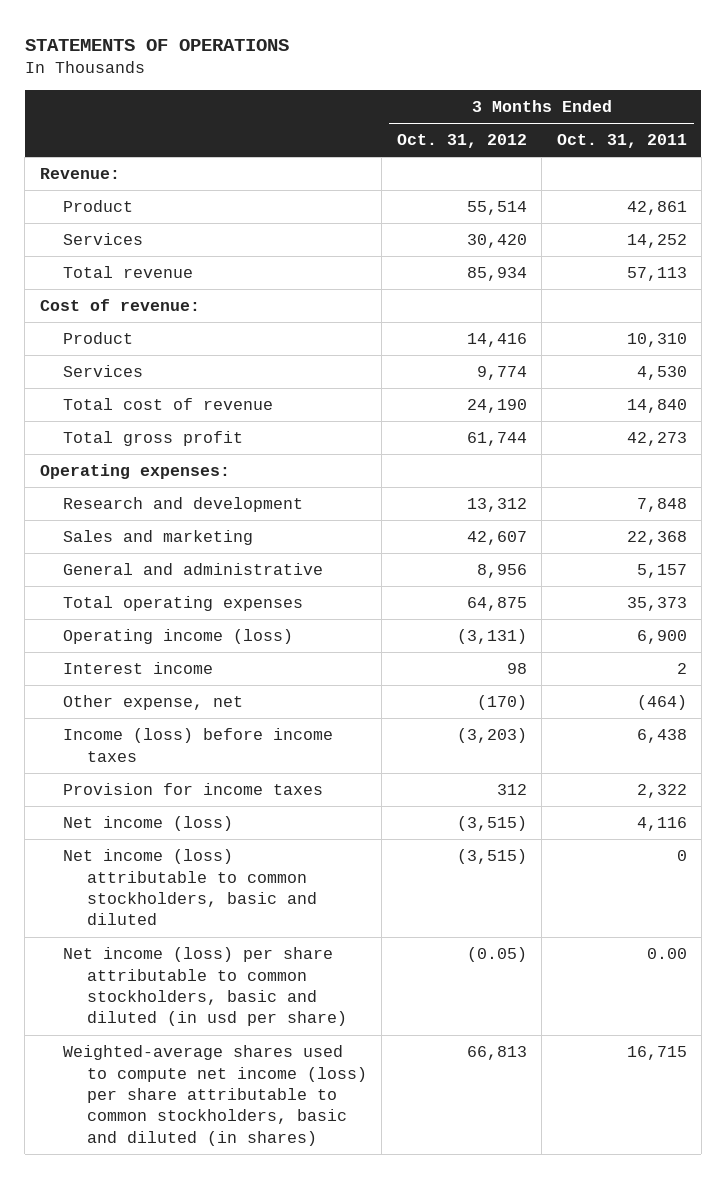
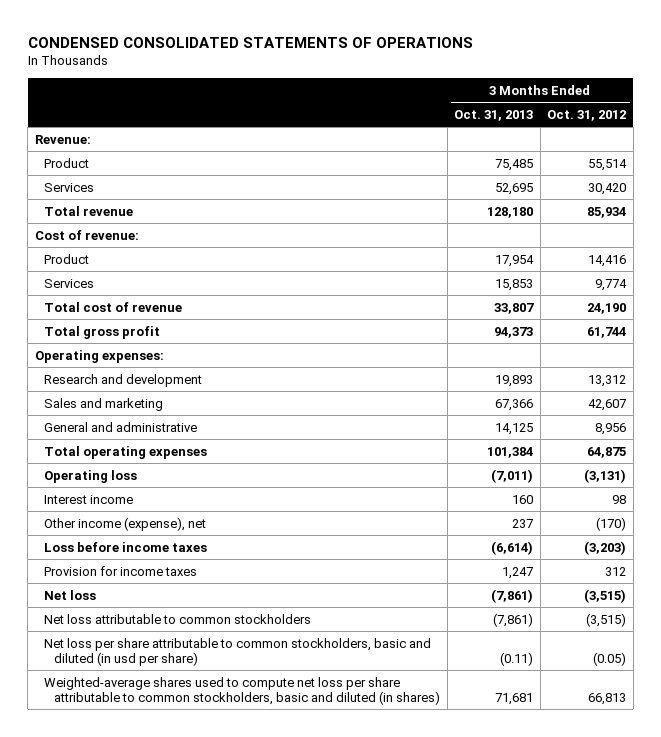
[24,38,289,51] STATEMENTS OF OPERATIONS -> [27,36,473,48] CONDENSED CONSOLIDATED STATEMENTS OF OPERATIONS
[556,134,687,149] Oct. 31, 2011 -> none
none -> [454,109,534,121] Oct. 31, 2013
[63,629,294,645] Operating income (loss) -> [44,469,138,483] Operating loss
[63,695,244,711] Other expense, net -> [44,516,207,531] Other income (expense), net
[63,728,334,762] Income (loss) before income taxes -> [44,541,208,552] Loss before income taxes
[63,816,234,832] Net income (loss) -> [44,589,97,600] Net loss
[63,849,318,926] Net income (loss) attributable to common stockholders, basic and diluted -> [44,613,312,624] Net loss attributable to common stockholders
[63,947,348,1027] Net income (loss) per share attributable to common stockholders, basic and diluted (in usd per share) -> [44,637,432,666] Net loss per share attributable to common stockholders, basic and diluted (in usd per share)
[63,1045,368,1146] Weighted-average shares used to compute net income (loss) per share attributable to common stockholders, basic and diluted (in shares) -> [44,676,440,705] Weighted-average shares used to compute net loss per share attributable to common stockholders, basic and diluted (in shares)

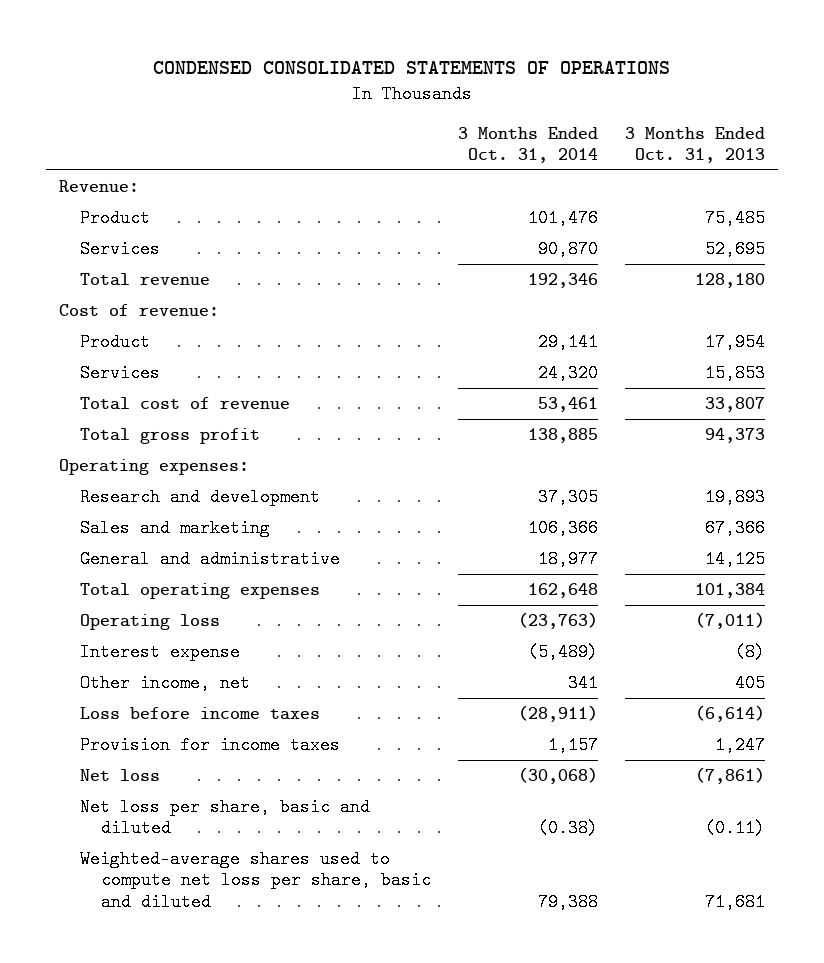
[547,109,627,121] Oct. 31, 2012 -> none
none -> [457,126,598,163] 3 Months Ended Oct. 31, 2014
[44,494,134,504] Interest income -> none
none -> [80,642,241,661] Interest expense
[44,516,207,531] Other income (expense), net -> [80,673,251,692] Other income, net
[512,518,534,528] 237 -> [734,673,765,692] 405
[44,613,312,624] Net loss attributable to common stockholders -> none
[44,637,432,666] Net loss per share attributable to common stockholders, basic and diluted (in usd per share) -> [80,797,371,838] Net loss per share, basic and diluted
[44,676,440,705] Weighted-average shares used to compute net loss per share attributable to common stockholders, basic and diluted (in shares) -> [80,849,431,911] Weighted-average shares used to compute net loss per share, basic and diluted

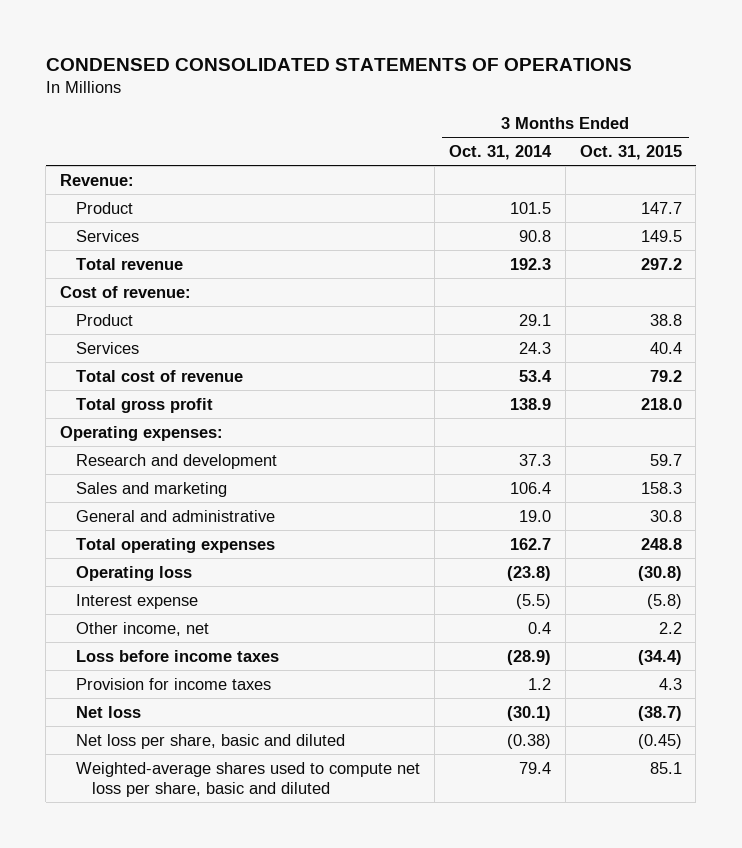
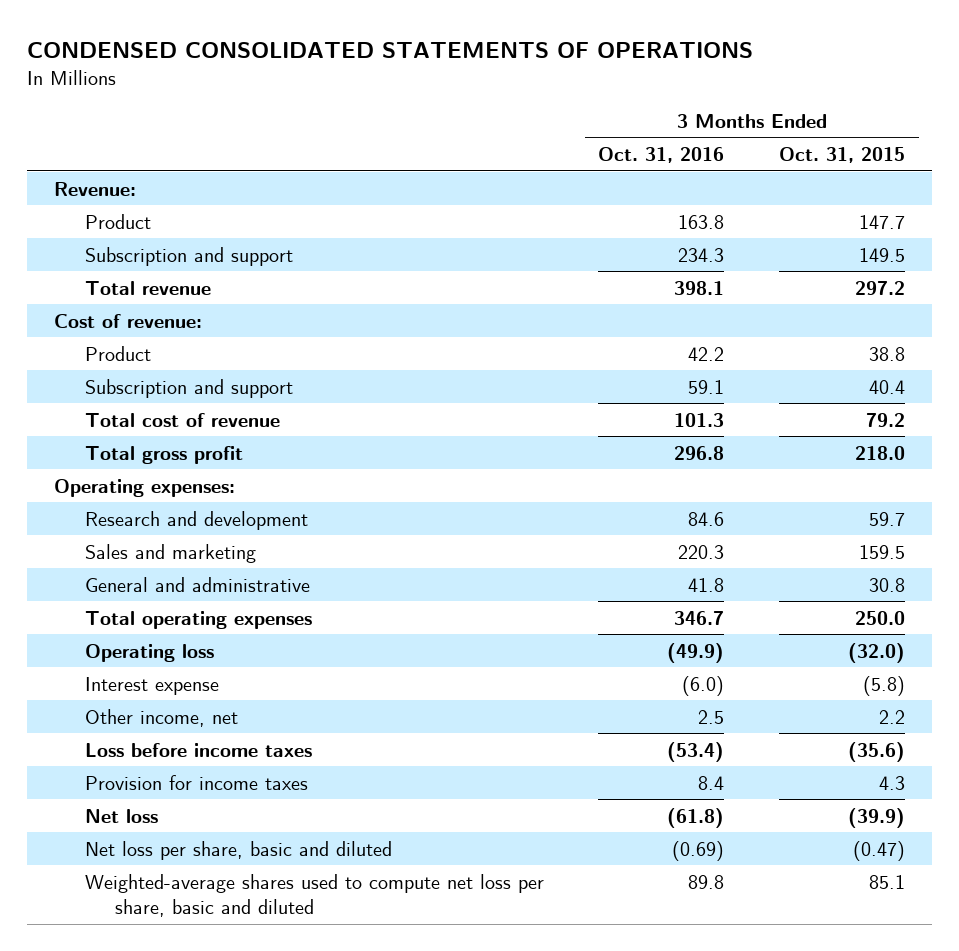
[448,145,552,161] Oct. 31, 2014 -> none
none -> [598,147,725,164] Oct. 31, 2016
[76,229,140,242] Services -> [84,246,293,266] Subscription and support
[76,341,140,354] Services -> [84,378,293,398] Subscription and support
[640,481,682,494] 158.3 -> [858,544,905,559] 159.5
[640,537,682,550] 248.8 -> [854,610,905,625] 250.0
[637,565,682,581] (30.8) -> [847,642,905,663] (32.0)
[637,649,682,665] (34.4) -> [847,741,905,762] (35.6)
[637,705,682,721] (38.7) -> [847,807,905,828] (39.9)
[637,733,682,749] (0.45) -> [852,840,905,861] (0.47)

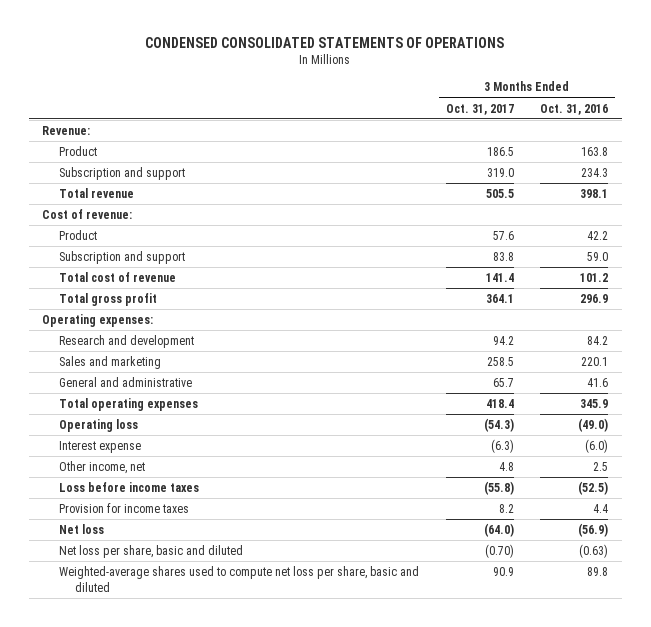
[778,147,905,164] Oct. 31, 2015 -> none
none -> [445,103,514,115] Oct. 31, 2017
[688,379,725,394] 59.1 -> [587,251,609,261] 59.0
[674,412,725,427] 101.3 -> [580,272,609,282] 101.2
[674,445,725,460] 296.8 -> [580,293,609,303] 296.9
[688,511,725,526] 84.6 -> [587,335,609,345] 84.2
[678,544,725,559] 220.3 -> [581,356,609,366] 220.1
[688,577,725,592] 41.8 -> [587,377,609,387] 41.6
[674,610,725,625] 346.7 -> [580,398,609,408] 345.9
[667,642,725,663] (49.9) -> [578,417,609,432] (49.0)
[667,741,725,762] (53.4) -> [578,480,609,495] (52.5)
[698,775,725,790] 8.4 -> [593,503,609,513] 4.4
[667,807,725,828] (61.8) -> [578,522,609,537] (56.9)
[672,840,725,861] (0.69) -> [579,543,609,558] (0.63)

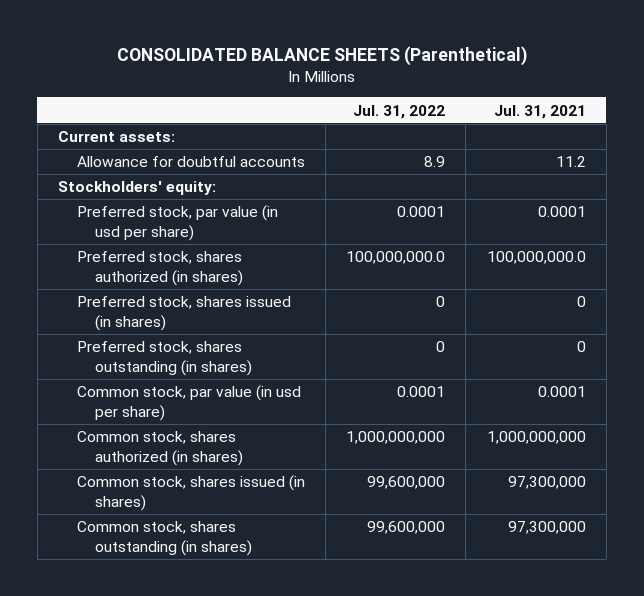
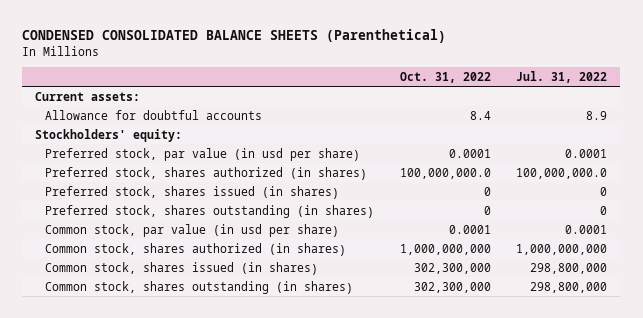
[116,46,527,67] CONSOLIDATED BALANCE SHEETS (Parenthetical) -> [22,29,447,44] CONDENSED CONSOLIDATED BALANCE SHEETS (Parenthetical)
[493,104,586,119] Jul. 31, 2021 -> none
none -> [399,71,491,83] Oct. 31, 2022
[367,476,446,490] 99,600,000 -> [530,262,608,274] 298,800,000
[367,521,446,535] 99,600,000 -> [530,281,608,293] 298,800,000

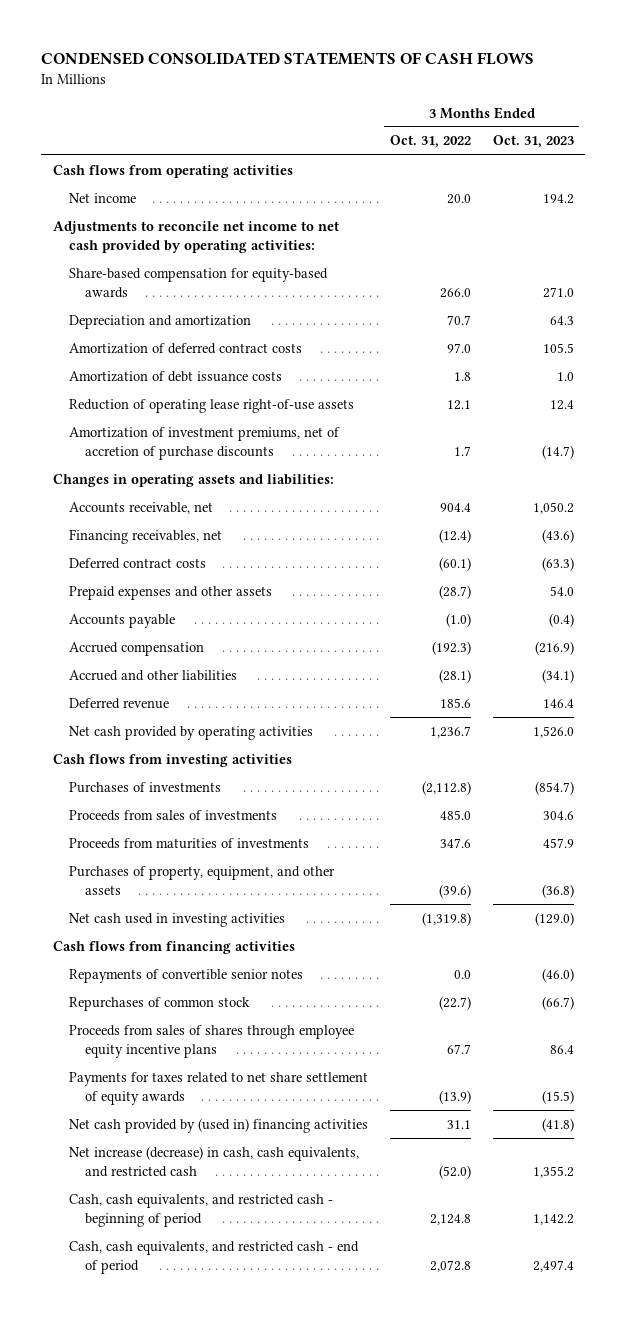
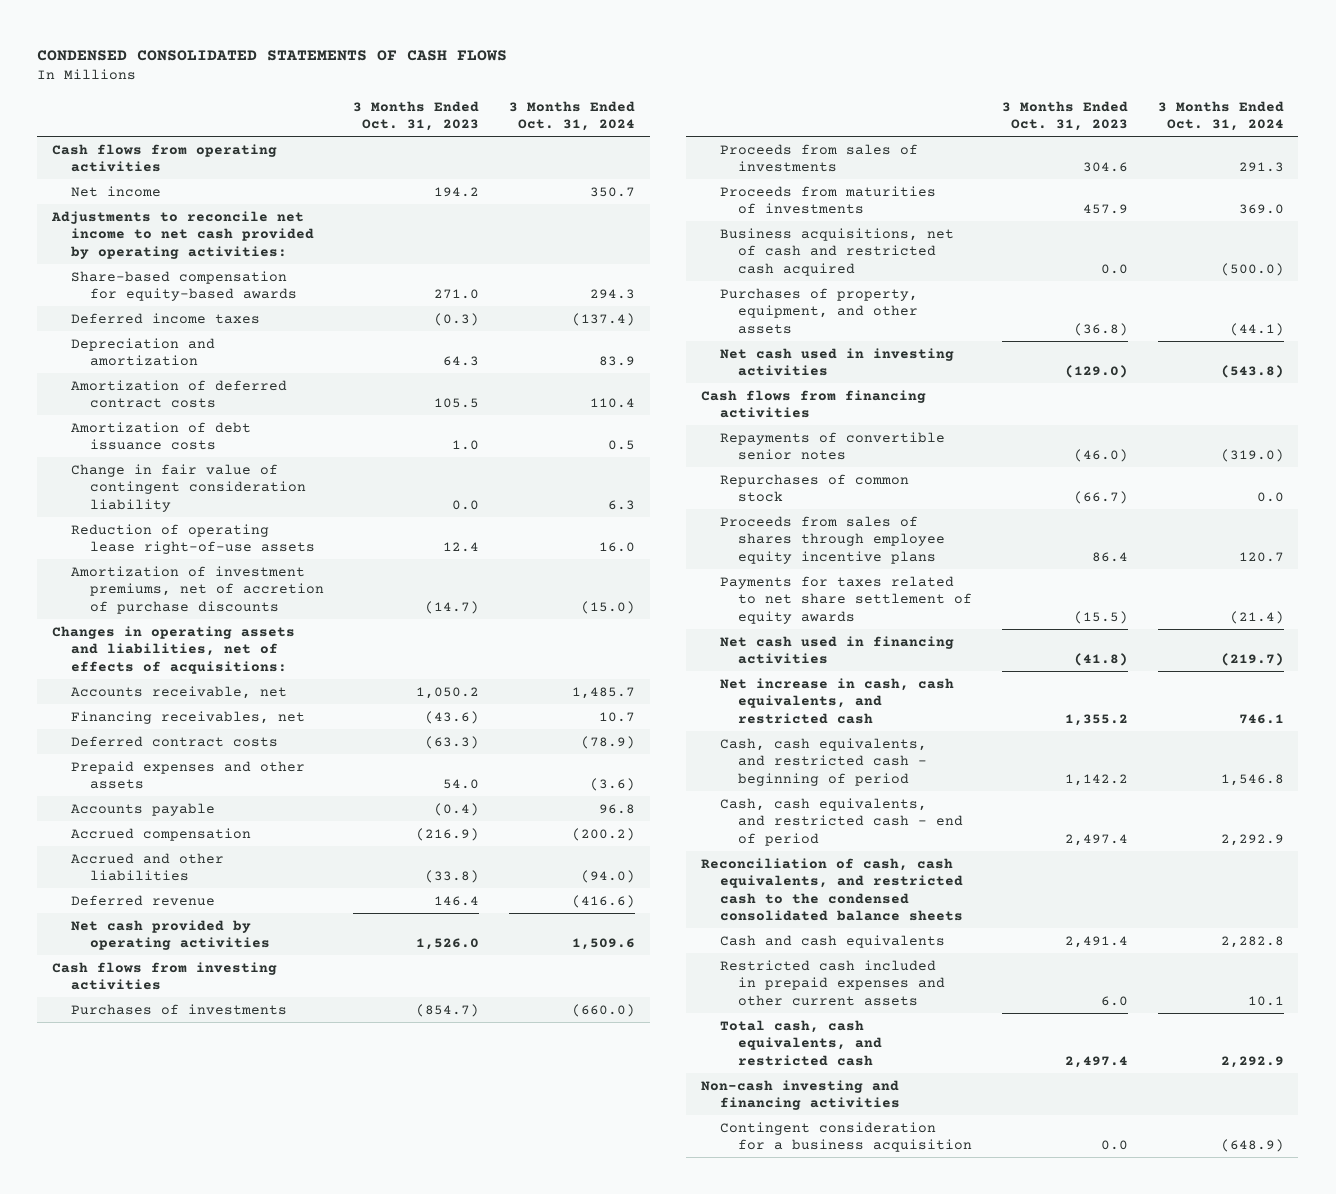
[389,135,471,149] Oct. 31, 2022 -> none
none -> [508,100,635,131] 3 Months Ended Oct. 31, 2024
none -> [70,312,260,324] Deferred income taxes
none -> [70,463,306,512] Change in fair value of contingent consideration liability
[52,473,334,487] Changes in operating assets and liabilities: -> [51,625,295,674] Changes in operating assets and liabilities, net of effects of acquisitions:
[541,668,574,683] (34.1) -> [425,870,480,884] (33.8)
none -> [719,227,954,276] Business acquisitions, net of cash and restricted cash acquired
[68,1117,368,1133] Net cash provided by (used in) financing activities -> [719,635,954,665] Net cash used in financing activities
[68,1145,359,1177] Net increase (decrease) in cash, cash equivalents, and restricted cash -> [719,677,954,724] Net increase in cash, cash equivalents, and restricted cash
none -> [700,857,963,922] Reconciliation of cash, cash equivalents, and restricted cash to the condensed consolidated balance sheets
none -> [719,934,945,948] Cash and cash equivalents
none -> [719,959,946,1006] Restricted cash included in prepaid expenses and other current assets
none -> [719,1019,883,1066] Total cash, cash equivalents, and restricted cash
none -> [700,1079,900,1111] Non-cash investing and financing activities
none -> [719,1121,973,1153] Contingent consideration for a business acquisition

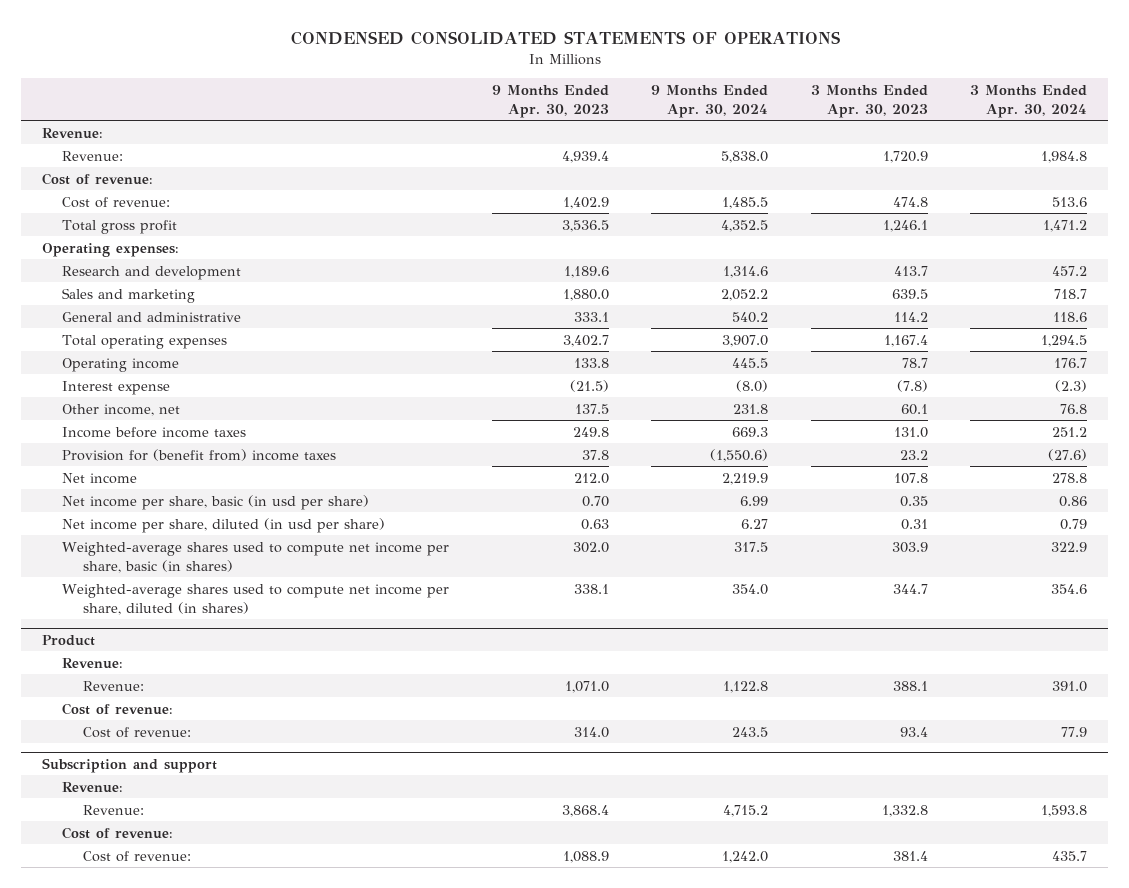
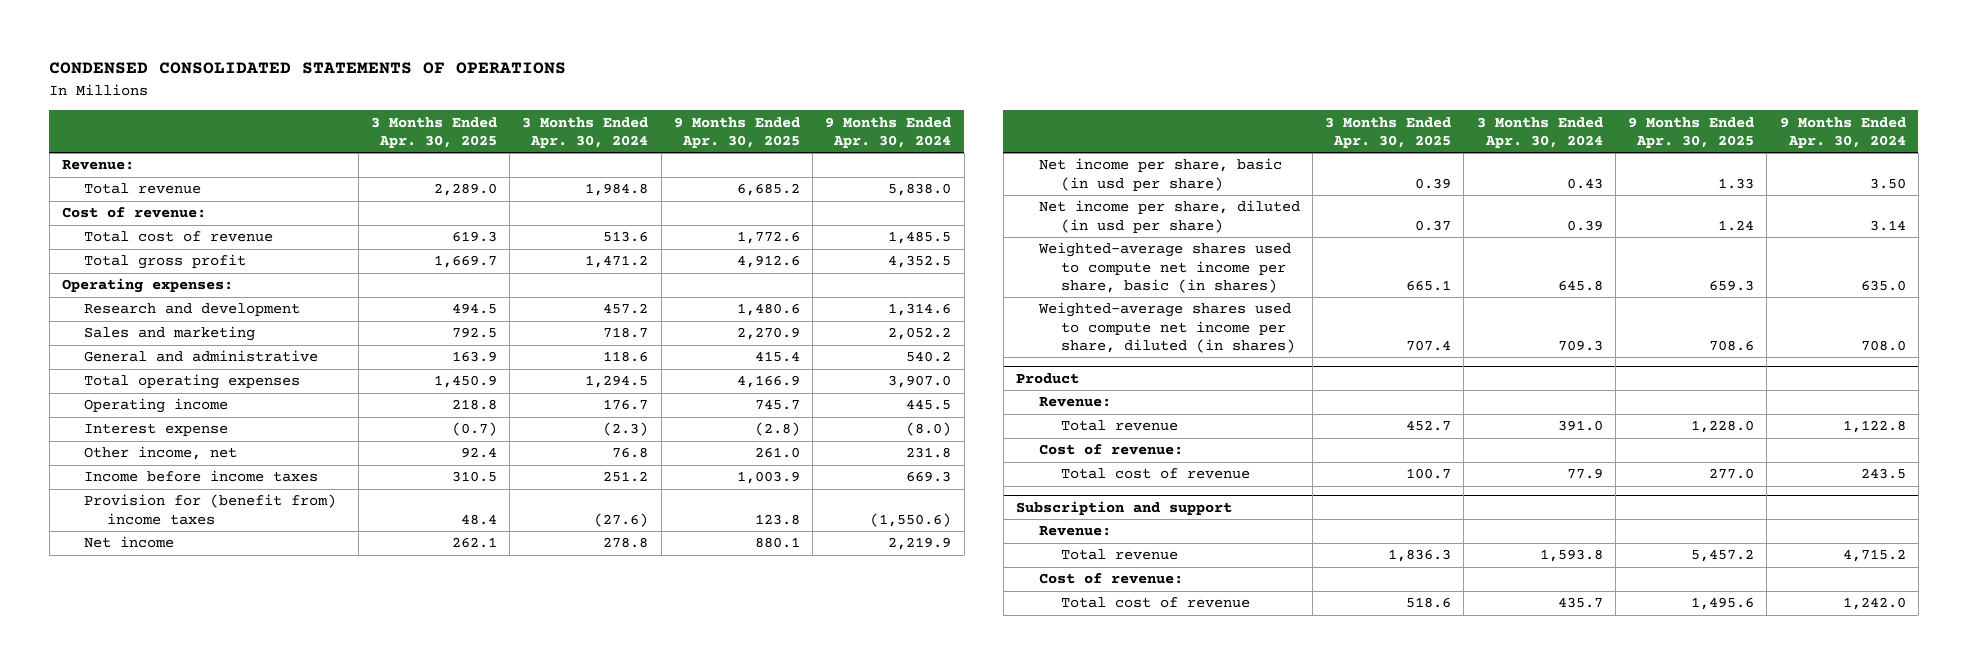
[491,84,609,118] 9 Months Ended Apr. 30, 2023 -> none
[810,84,928,118] 3 Months Ended Apr. 30, 2023 -> none
none -> [370,116,497,149] 3 Months Ended Apr. 30, 2025
none -> [673,116,800,149] 9 Months Ended Apr. 30, 2025
[62,150,124,161] Revenue: -> [84,183,202,195] Total revenue
[62,196,171,208] Cost of revenue: -> [84,231,274,243] Total cost of revenue
[740,495,769,506] 6.99 -> [1869,177,1906,189] 3.50
[1059,495,1088,507] 0.86 -> [1566,177,1603,189] 0.43
[741,518,769,529] 6.27 -> [1869,219,1906,231] 3.14
[1060,518,1088,530] 0.79 -> [1566,219,1603,231] 0.39
[734,541,769,552] 317.5 -> [1860,279,1906,291] 635.0
[1051,541,1088,552] 322.9 -> [1557,279,1603,291] 645.8
[732,583,769,595] 354.0 -> [1860,339,1906,351] 708.0
[1051,583,1088,594] 354.6 -> [1557,339,1603,351] 709.3
[82,680,144,691] Revenue: -> [1061,420,1179,432] Total revenue
[82,726,191,738] Cost of revenue: -> [1061,468,1251,480] Total cost of revenue
[82,804,144,815] Revenue: -> [1061,549,1179,561] Total revenue
[82,850,191,862] Cost of revenue: -> [1061,597,1251,609] Total cost of revenue

